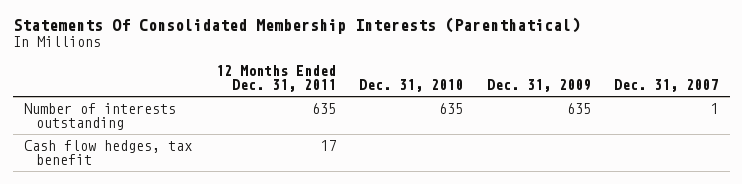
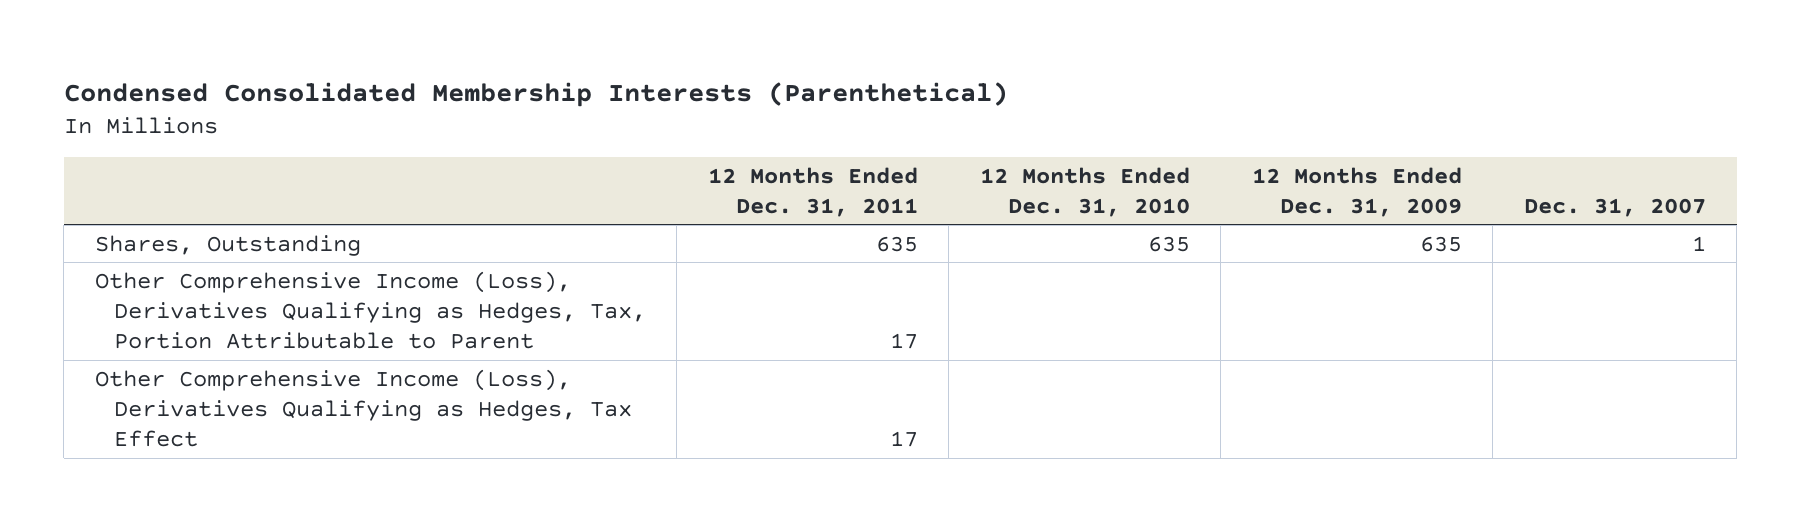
[12,17,580,35] Statements Of Consolidated Membership Interests (Parenthatical) -> [63,81,1008,107] Condensed Consolidated Membership Interests (Parenthetical)
[359,78,464,92] Dec. 31, 2010 -> none
[486,78,591,92] Dec. 31, 2009 -> none
none -> [979,166,1190,217] 12 Months Ended Dec. 31, 2010
none -> [1251,166,1462,217] 12 Months Ended Dec. 31, 2009
[24,103,177,130] Number of interests outstanding -> [94,234,361,256] Shares, Outstanding
[24,140,193,165] Cash flow hedges, tax benefit -> [94,270,646,350] Other Comprehensive Income (Loss), Derivatives Qualifying as Hedges, Tax, Portion Attributable to Parent
none -> [94,368,632,448] Other Comprehensive Income (Loss), Derivatives Qualifying as Hedges, Tax Effect

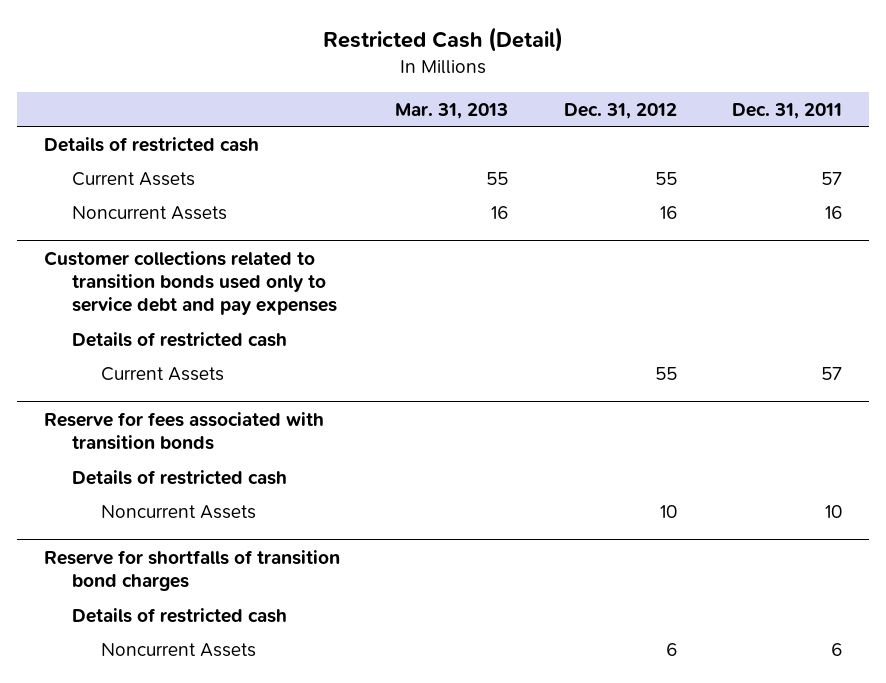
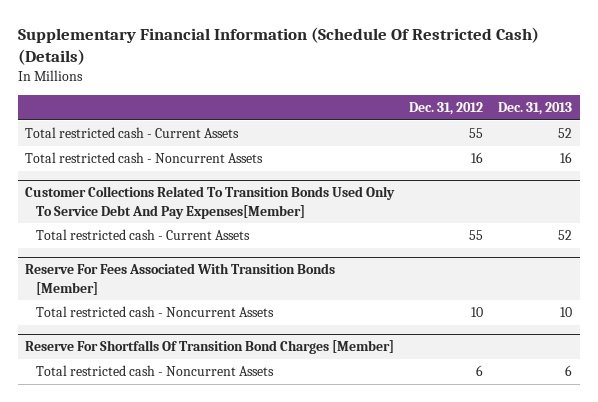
[323,26,564,52] Restricted Cash (Detail) -> [17,26,539,65] Supplementary Financial Information (Schedule Of Restricted Cash) (Details)
[395,102,509,119] Mar. 31, 2013 -> none
[731,102,842,119] Dec. 31, 2011 -> none
none -> [498,102,573,116] Dec. 31, 2013
[44,136,260,152] Details of restricted cash -> none
[72,331,288,347] Details of restricted cash -> none
[72,469,288,485] Details of restricted cash -> none
[72,607,288,623] Details of restricted cash -> none
[72,171,196,186] Current Assets -> [25,127,240,139] Total restricted cash - Current Assets
[72,205,228,220] Noncurrent Assets -> [25,152,264,164] Total restricted cash - Noncurrent Assets
[44,250,338,316] Customer collections related to transition bonds used only to service debt and pay expenses -> [25,186,396,219] Customer Collections Related To Transition Bonds Used Only To Service Debt And Pay Expenses[Member]
[100,366,224,381] Current Assets -> [36,229,251,241] Total restricted cash - Current Assets
[44,411,325,450] Reserve for fees associated with transition bonds -> [25,263,336,295] Reserve For Fees Associated With Transition Bonds [Member]
[100,504,256,519] Noncurrent Assets -> [36,306,275,318] Total restricted cash - Noncurrent Assets
[44,549,341,591] Reserve for shortfalls of transition bond charges -> [25,340,395,355] Reserve For Shortfalls Of Transition Bond Charges [Member]
[100,642,256,657] Noncurrent Assets -> [36,365,275,377] Total restricted cash - Noncurrent Assets

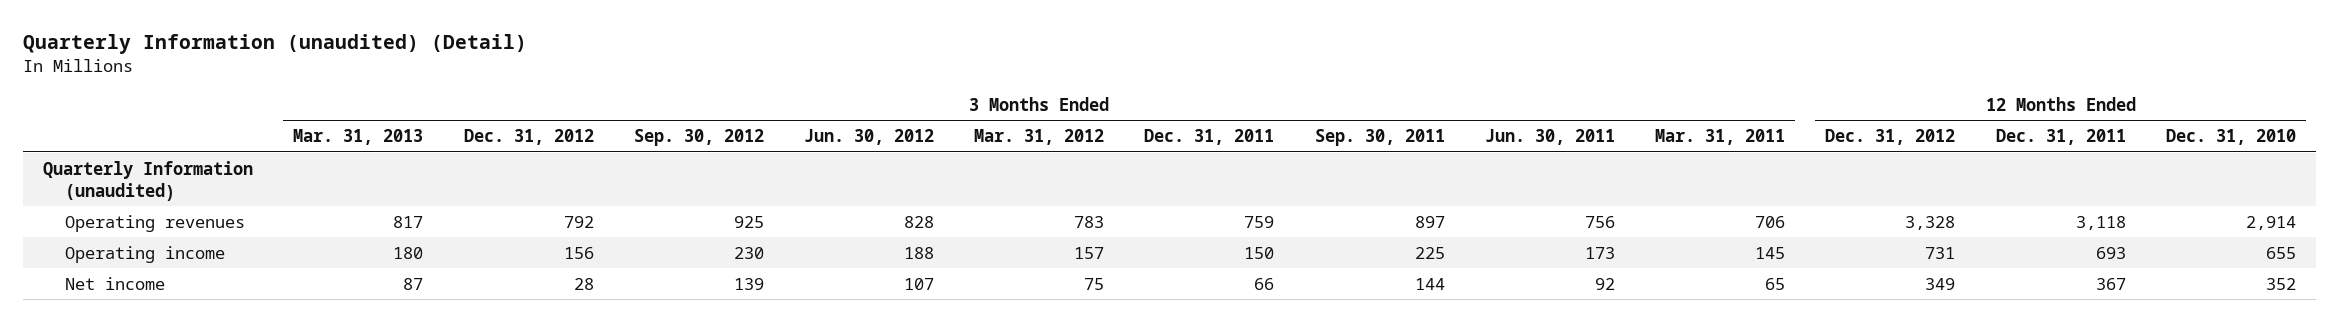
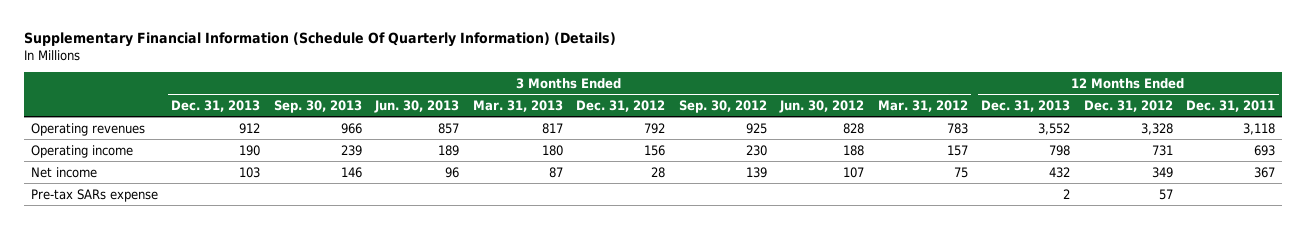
[23,34,528,55] Quarterly Information (unaudited) (Detail) -> [23,32,616,48] Supplementary Financial Information (Schedule Of Quarterly Information) (Details)
[1144,129,1275,146] Dec. 31, 2011 -> none
[1314,129,1445,147] Sep. 30, 2011 -> none
[1484,129,1615,146] Jun. 30, 2011 -> none
[1655,129,1786,146] Mar. 31, 2011 -> none
[2165,129,2296,146] Dec. 31, 2010 -> none
none -> [171,99,261,112] Dec. 31, 2013
none -> [273,99,362,113] Sep. 30, 2013
none -> [374,99,460,113] Jun. 30, 2013
none -> [981,99,1071,112] Dec. 31, 2013
[43,160,254,201] Quarterly Information (unaudited) -> none
none -> [30,188,158,202] Pre-tax SARs expense

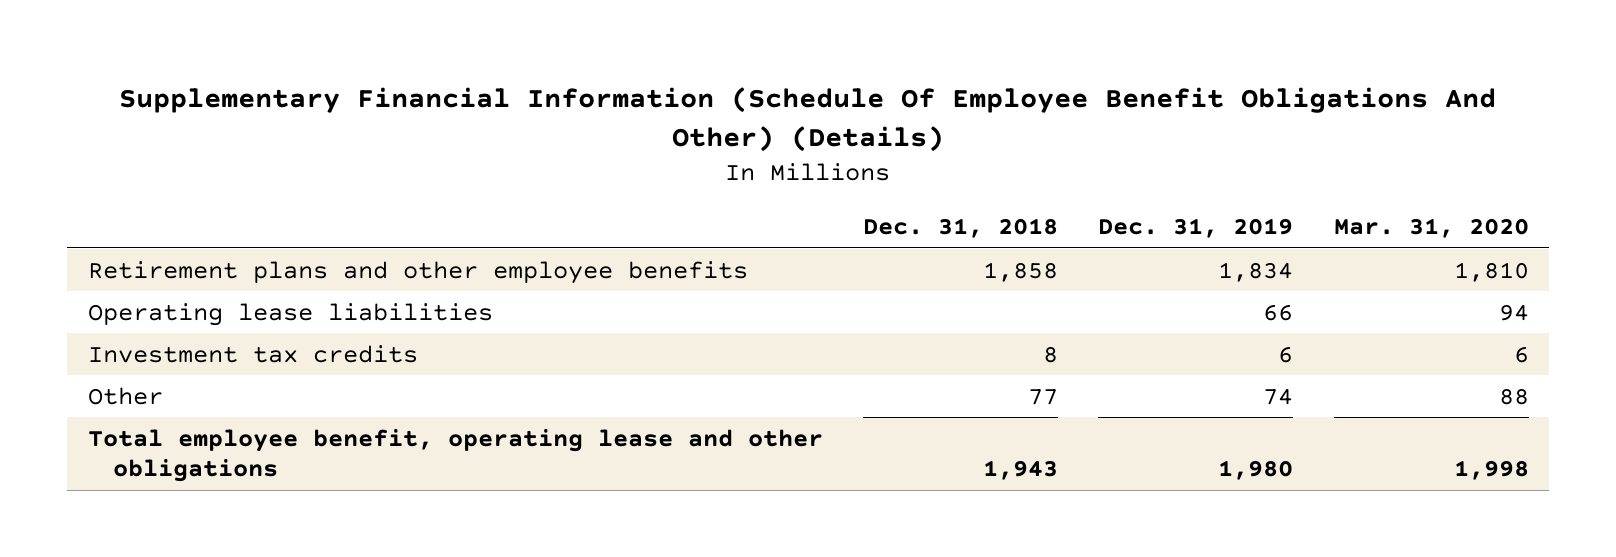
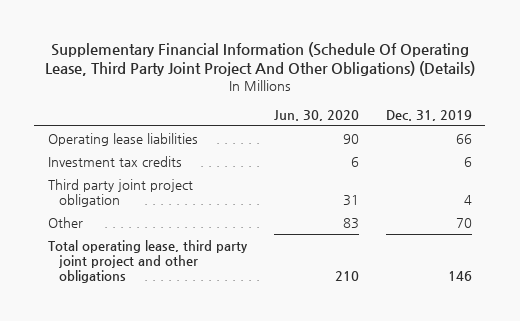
[119,86,1497,152] Supplementary Financial Information (Schedule Of Employee Benefit Obligations And Other) (Details) -> [44,41,475,77] Supplementary Financial Information (Schedule Of Operating Lease, Third Party Joint Project And Other Obligations) (Details)
[862,217,1058,238] Dec. 31, 2018 -> none
[1333,217,1529,238] Mar. 31, 2020 -> none
none -> [273,109,359,121] Jun. 30, 2020
[87,260,748,284] Retirement plans and other employee benefits -> none
none -> [47,178,193,208] Third party joint project obligation
[1263,387,1294,405] 74 -> [455,217,472,228] 70
[87,428,823,483] Total employee benefit, operating lease and other obligations -> [47,239,248,284] Total operating lease, third party joint project and other obligations
[1218,460,1294,481] 1,980 -> [447,271,472,282] 146

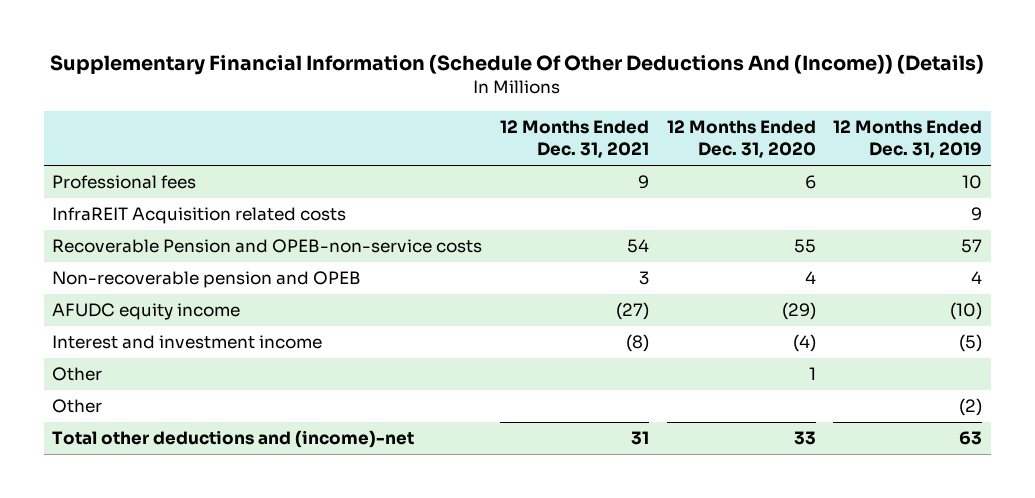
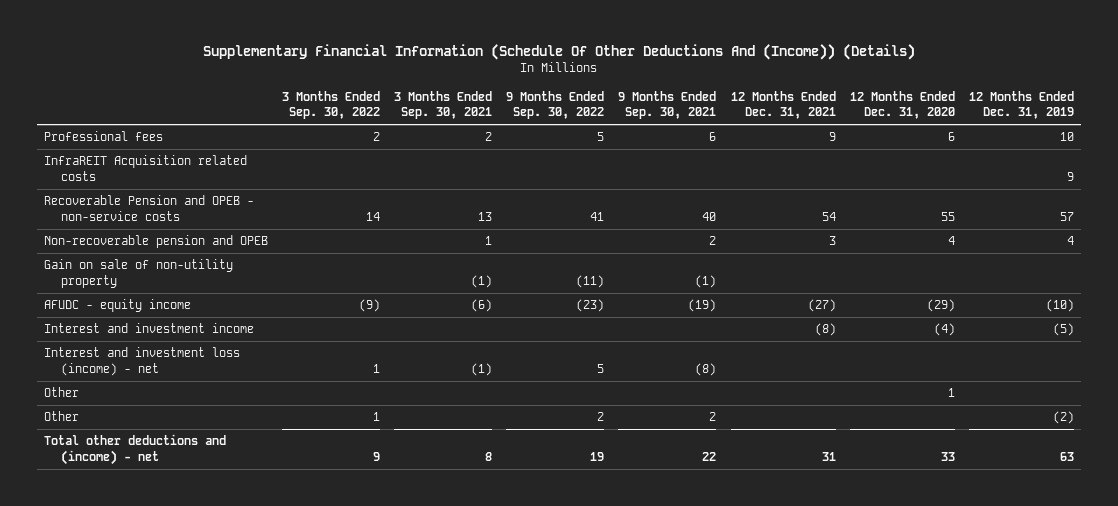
none -> [282,90,381,120] 3 Months Ended Sep. 30, 2022
none -> [394,90,493,120] 3 Months Ended Sep. 30, 2021
none -> [506,90,605,120] 9 Months Ended Sep. 30, 2022
none -> [618,90,717,120] 9 Months Ended Sep. 30, 2021
[52,239,483,254] Recoverable Pension and OPEB-non-service costs -> [44,195,255,221] Recoverable Pension and OPEB - non-service costs
none -> [44,259,234,288] Gain on sale of non-utility property
[52,303,241,321] AFUDC equity income -> [44,299,192,313] AFUDC - equity income
none -> [44,347,241,376] Interest and investment loss (income) - net
[52,430,415,449] Total other deductions and (income)-net -> [44,434,227,465] Total other deductions and (income) - net

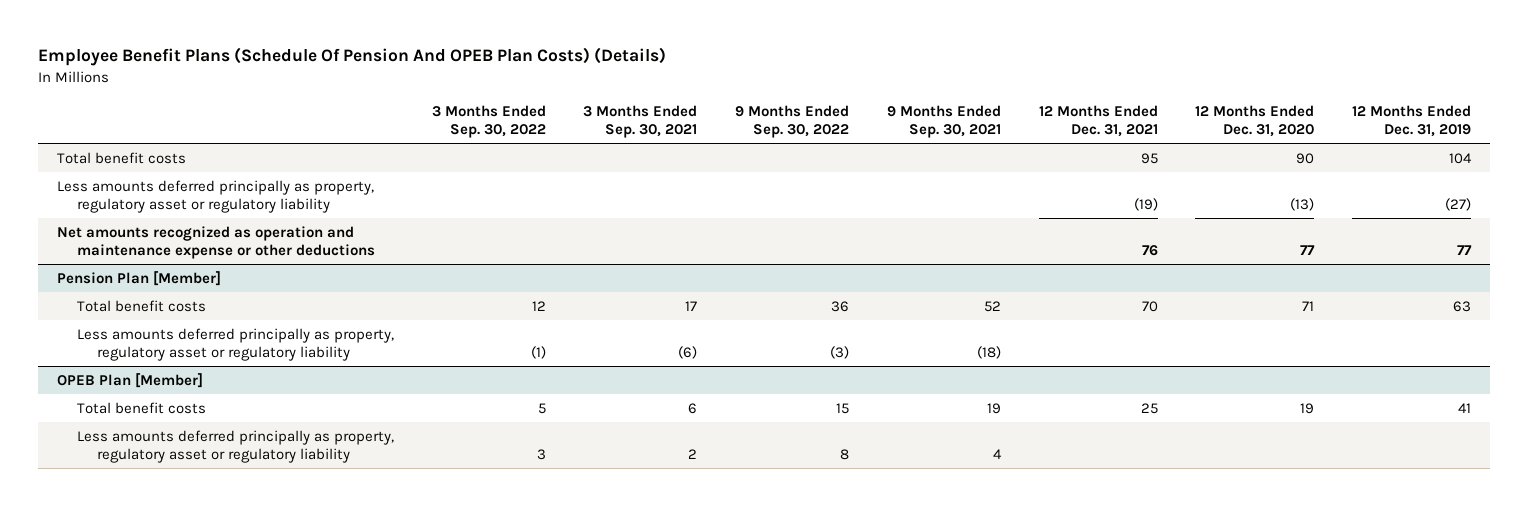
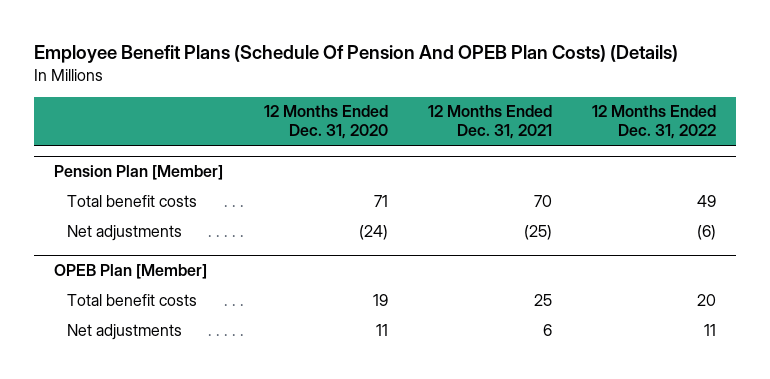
[431,105,546,138] 3 Months Ended Sep. 30, 2022 -> none
[583,105,698,138] 3 Months Ended Sep. 30, 2021 -> none
[735,105,850,138] 9 Months Ended Sep. 30, 2022 -> none
[886,105,1001,138] 9 Months Ended Sep. 30, 2021 -> none
[1351,105,1471,137] 12 Months Ended Dec. 31, 2019 -> none
none -> [591,105,716,140] 12 Months Ended Dec. 31, 2022
[56,151,186,164] Total benefit costs -> none
[56,179,374,213] Less amounts deferred principally as property, regulatory asset or regulatory liability -> none
[56,225,375,259] Net amounts recognized as operation and maintenance expense or other deductions -> none
[76,327,394,361] Less amounts deferred principally as property, regulatory asset or regulatory liability -> none
none -> [66,224,182,241] Net adjustments
[76,429,394,463] Less amounts deferred principally as property, regulatory asset or regulatory liability -> none
none -> [66,323,182,340] Net adjustments

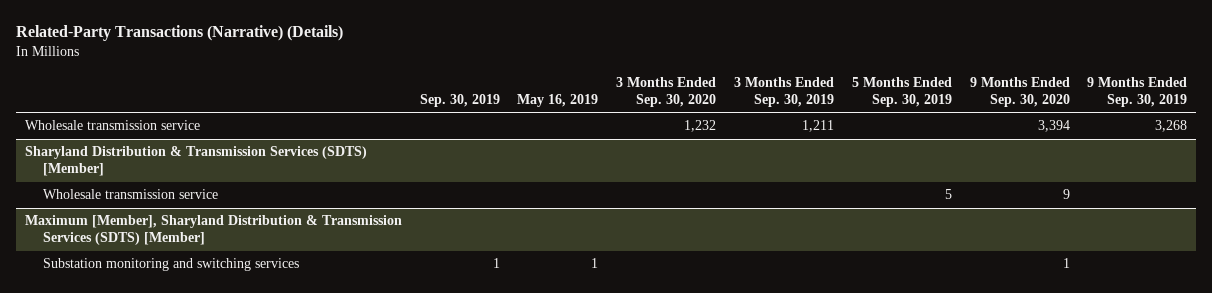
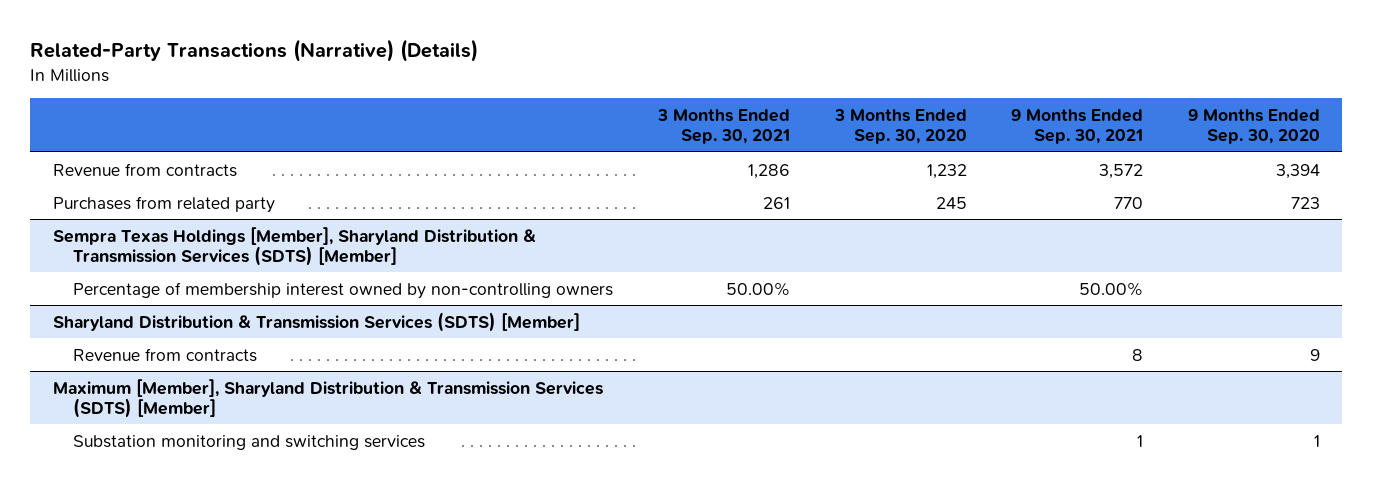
[419,93,500,107] Sep. 30, 2019 -> none
[517,93,599,107] May 16, 2019 -> none
[733,77,834,107] 3 Months Ended Sep. 30, 2019 -> none
[851,77,952,107] 5 Months Ended Sep. 30, 2019 -> none
[1087,77,1188,107] 9 Months Ended Sep. 30, 2019 -> none
none -> [657,108,791,145] 3 Months Ended Sep. 30, 2021
none -> [1011,108,1144,145] 9 Months Ended Sep. 30, 2021
[24,120,200,131] Wholesale transmission service -> [52,162,237,177] Revenue from contracts
none -> [52,195,275,213] Purchases from related party
none -> [52,226,536,266] Sempra Texas Holdings [Member], Sharyland Distribution & Transmission Services (SDTS) [Member]
none -> [73,281,614,299] Percentage of membership interest owned by non-controlling owners
[43,189,219,200] Wholesale transmission service -> [73,347,258,362] Revenue from contracts

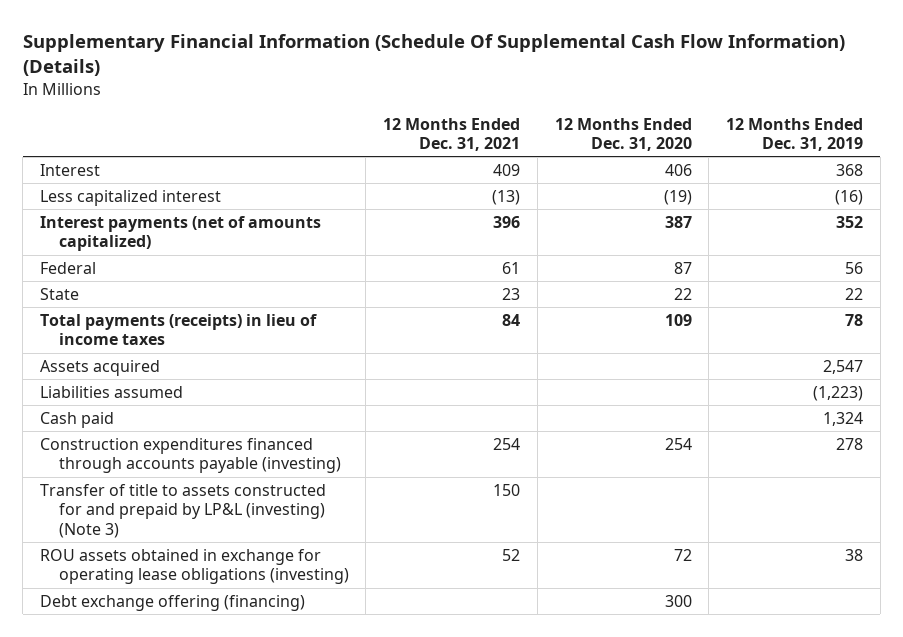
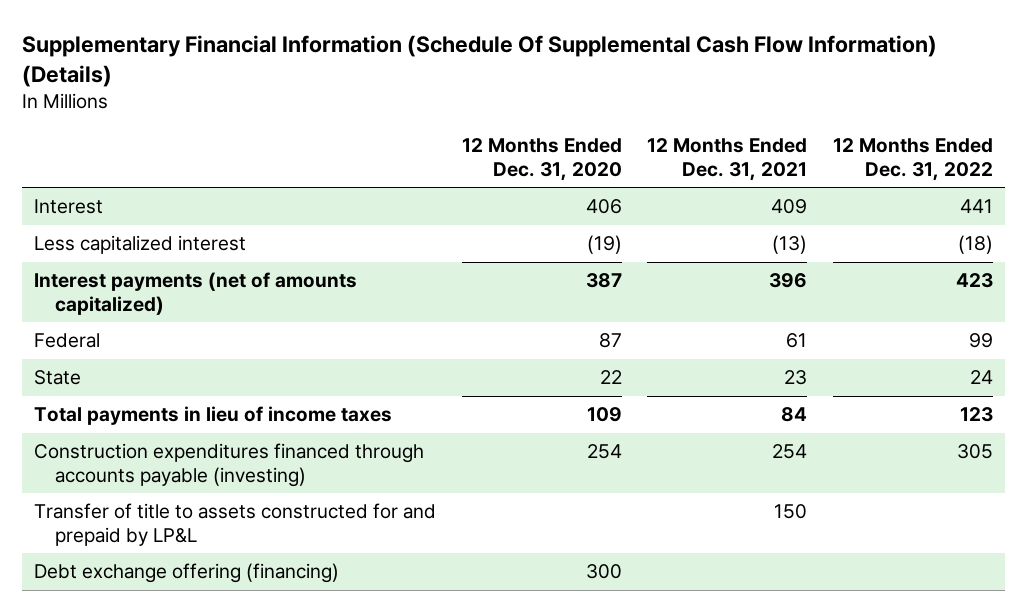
[725,117,863,152] 12 Months Ended Dec. 31, 2019 -> none
none -> [832,138,993,181] 12 Months Ended Dec. 31, 2022
[39,359,160,376] Assets acquired -> none
[39,385,183,398] Liabilities assumed -> none
[39,411,114,428] Cash paid -> none
[39,313,317,346] Total payments (receipts) in lieu of income taxes -> [34,406,393,426] Total payments in lieu of income taxes
[39,548,349,585] ROU assets obtained in exchange for operating lease obligations (investing) -> none
[39,483,326,538] Transfer of title to assets constructed for and prepaid by LP&L (investing) (Note 3) -> [34,503,437,546] Transfer of title to assets constructed for and prepaid by LP&L

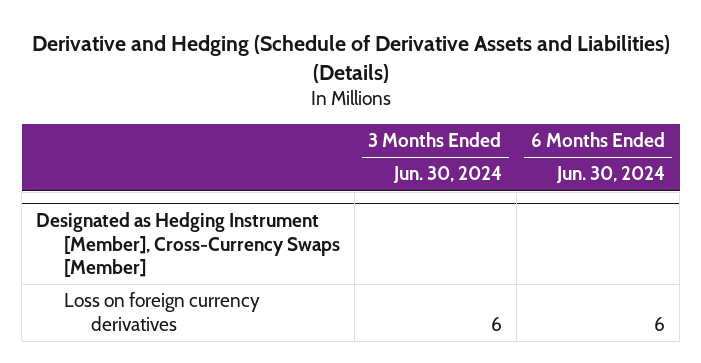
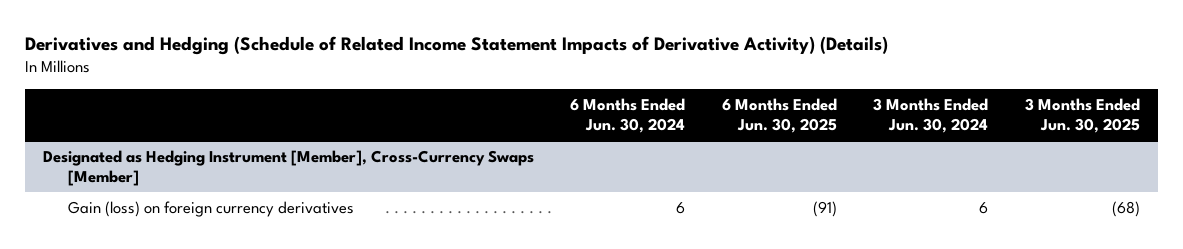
[31,34,670,83] Derivative and Hedging (Schedule of Derivative Assets and Liabilities) (Details) -> [24,36,888,56] Derivatives and Hedging (Schedule of Related Income Statement Impacts of Derivative Activity) (Details)
none -> [721,98,837,133] 6 Months Ended Jun. 30, 2025
none -> [1024,98,1140,133] 3 Months Ended Jun. 30, 2025
[63,292,260,331] Loss on foreign currency derivatives -> [68,201,355,218] Gain (loss) on foreign currency derivatives

